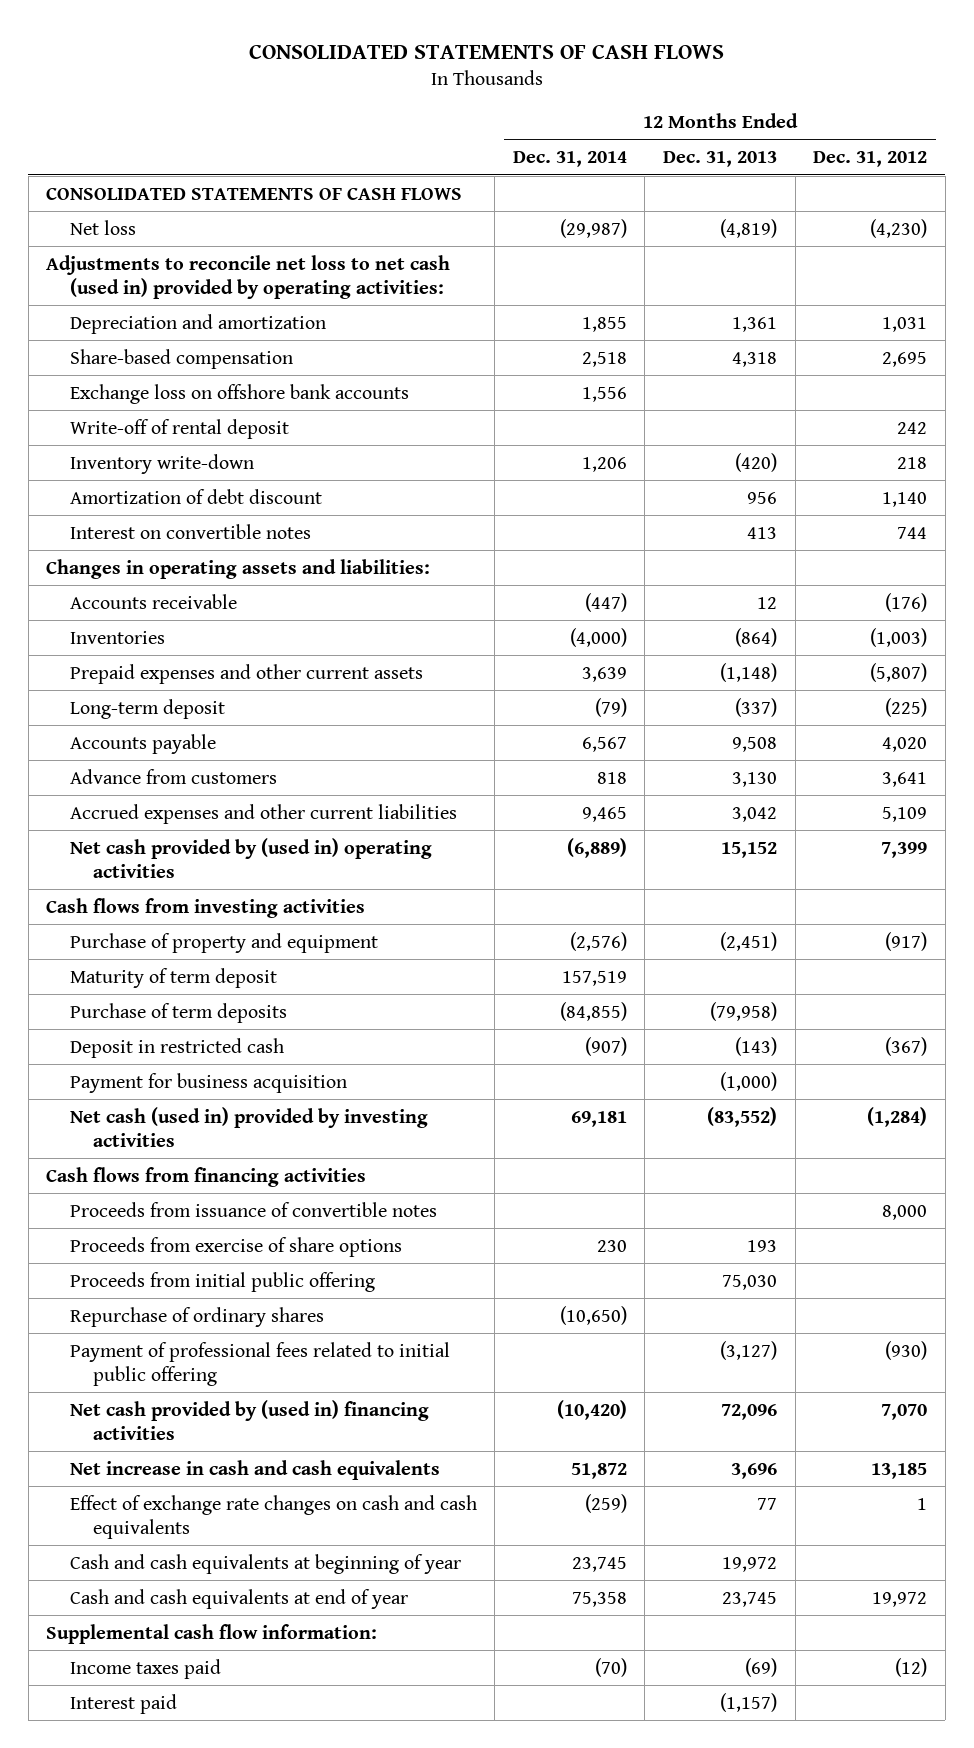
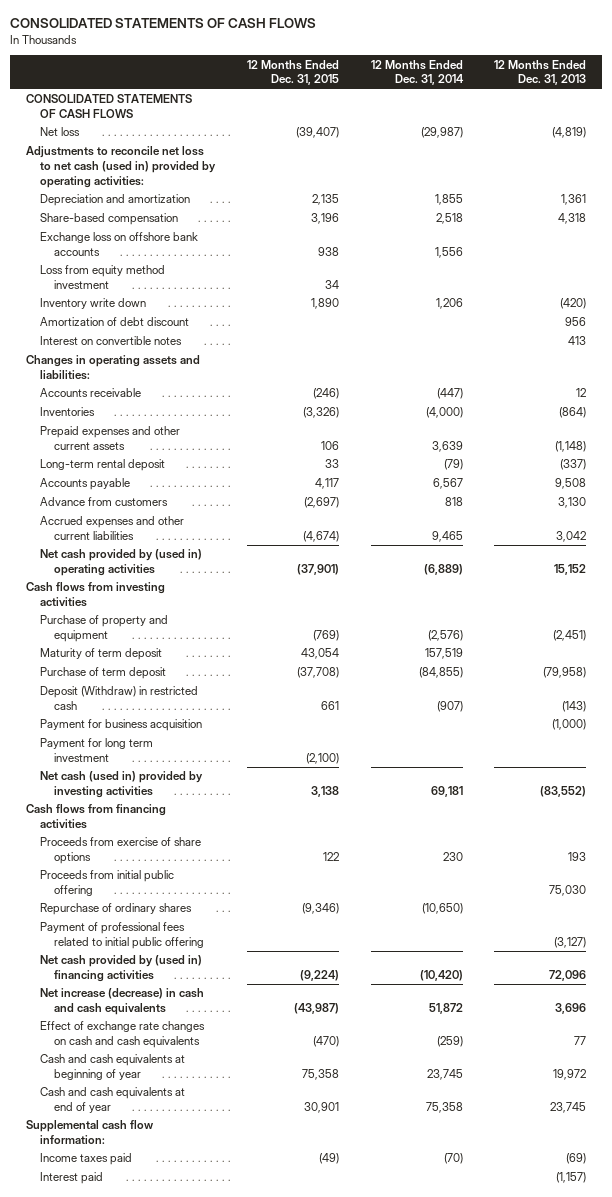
[813,151,928,168] Dec. 31, 2012 -> none
none -> [246,59,339,86] 12 Months Ended Dec. 31, 2015
[69,418,289,439] Write-off of rental deposit -> none
none -> [40,265,166,290] Loss from equity method investment
[69,453,254,474] Inventory write-down -> [40,298,147,310] Inventory write down
[69,698,225,719] Long-term deposit -> [40,459,166,472] Long-term rental deposit
[69,1002,287,1023] Purchase of term deposits -> [40,667,167,680] Purchase of term deposit
[69,1037,284,1058] Deposit in restricted cash -> [40,686,199,711] Deposit (Withdraw) in restricted cash
none -> [40,738,154,763] Payment for long term investment
[69,1201,437,1217] Proceeds from issuance of convertible notes -> none
[69,1459,440,1480] Net increase in cash and cash equivalents -> [40,988,205,1016] Net increase (decrease) in cash and cash equivalents

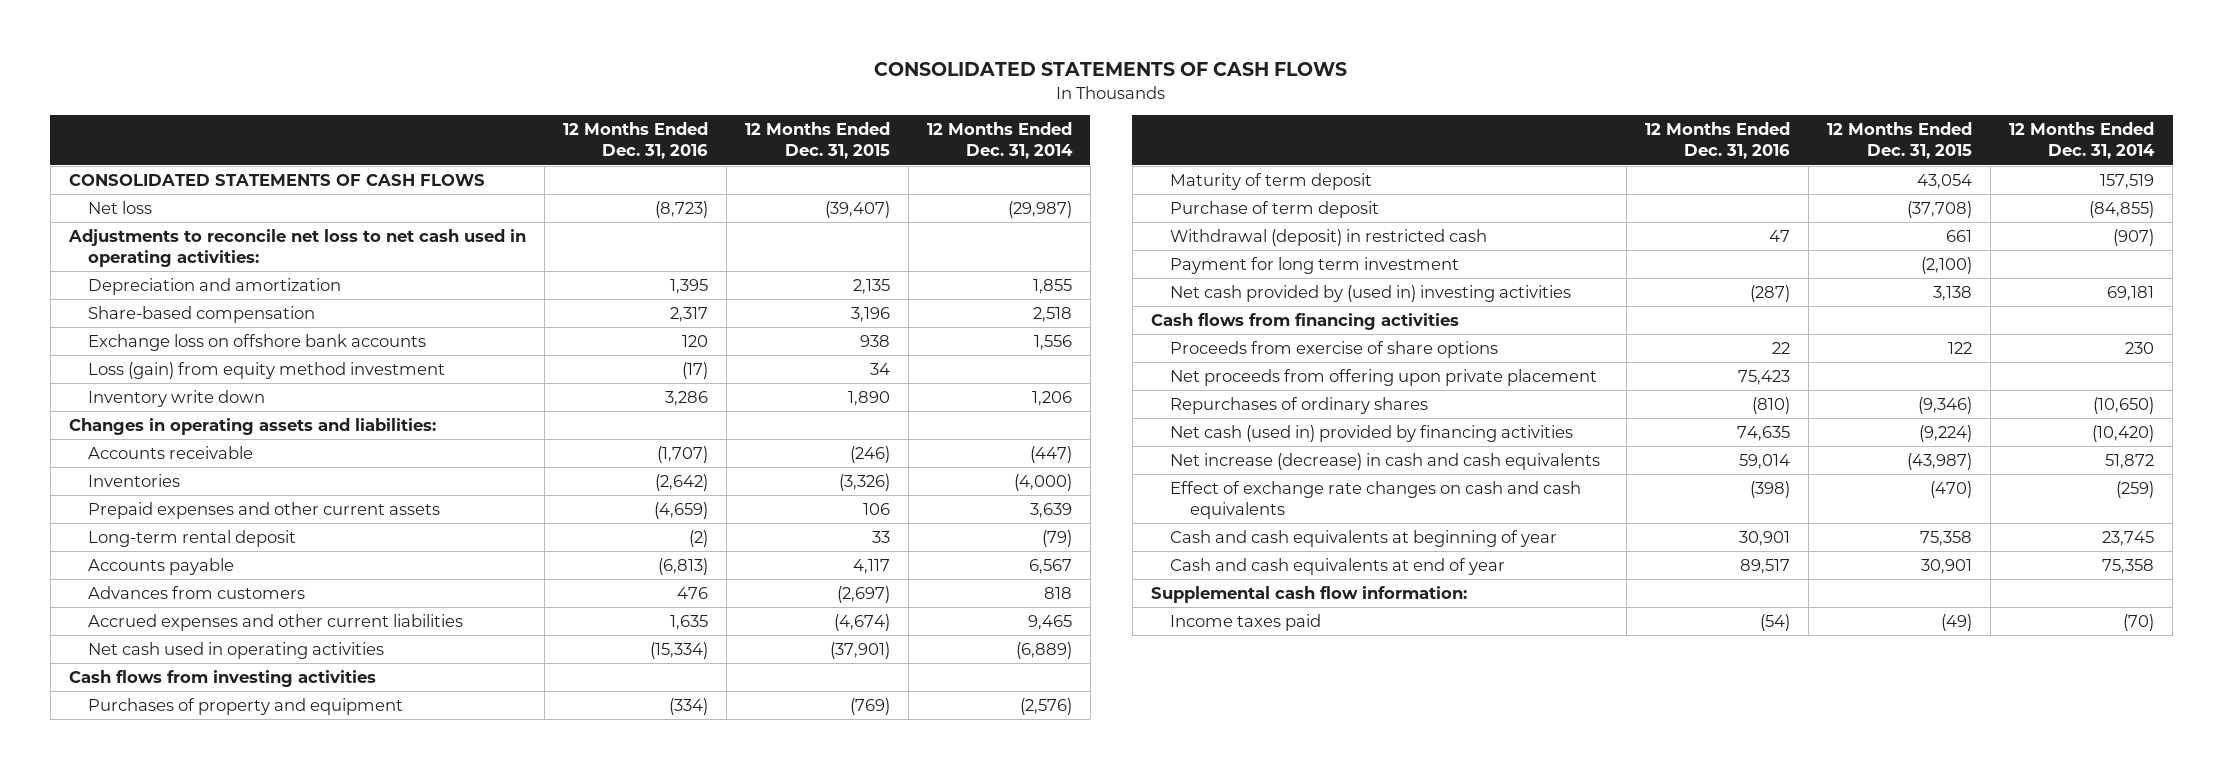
[494,59,587,86] 12 Months Ended Dec. 31, 2013 -> none
none -> [562,122,708,160] 12 Months Ended Dec. 31, 2016
[25,146,217,189] Adjustments to reconcile net loss to net cash (used in) provided by operating activities: -> [67,228,526,268] Adjustments to reconcile net loss to net cash used in operating activities:
[40,265,166,290] Loss from equity method investment -> [88,361,446,379] Loss (gain) from equity method investment
[40,317,190,327] Amortization of debt discount -> none
[40,336,183,346] Interest on convertible notes -> none
[40,497,169,507] Advance from customers -> [88,585,306,599] Advances from customers
[40,549,203,577] Net cash provided by (used in) operating activities -> [88,641,385,659] Net cash used in operating activities
[40,615,169,643] Purchase of property and equipment -> [88,697,404,715] Purchases of property and equipment
[40,719,203,732] Payment for business acquisition -> none
[40,686,199,711] Deposit (Withdraw) in restricted cash -> [1170,228,1488,246] Withdrawal (deposit) in restricted cash
[40,771,204,799] Net cash (used in) provided by investing activities -> [1170,284,1572,302] Net cash provided by (used in) investing activities
[40,870,175,897] Proceeds from initial public offering -> none
[40,922,205,950] Payment of professional fees related to initial public offering -> none
none -> [1170,368,1598,386] Net proceeds from offering upon private placement
[40,903,193,916] Repurchase of ordinary shares -> [1170,396,1429,414] Repurchases of ordinary shares
[40,955,203,983] Net cash provided by (used in) financing activities -> [1170,424,1574,442] Net cash (used in) provided by financing activities
[40,1172,104,1185] Interest paid -> none

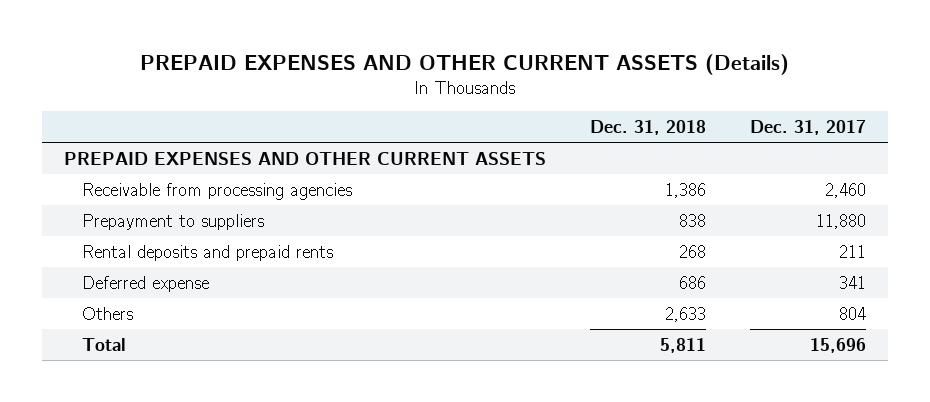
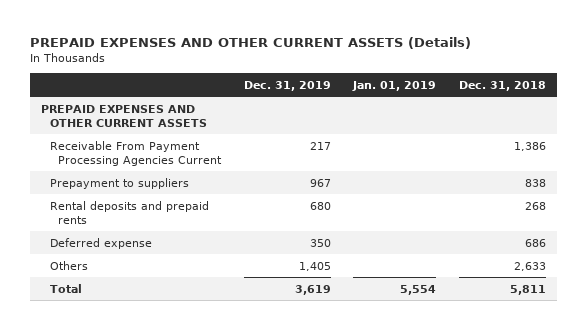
[749,119,866,135] Dec. 31, 2017 -> none
none -> [243,80,331,91] Dec. 31, 2019
none -> [352,80,437,91] Jan. 01, 2019
[82,182,353,200] Receivable from processing agencies -> [49,140,223,166] Receivable From Payment Processing Agencies Current

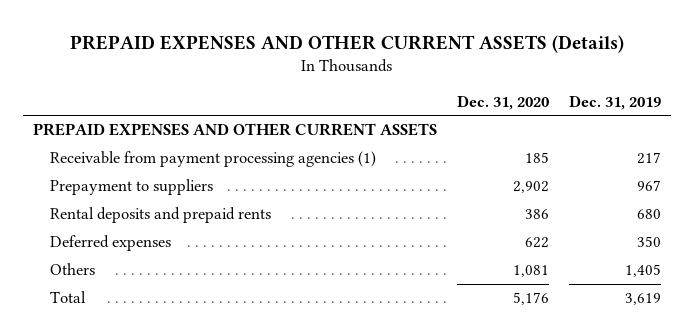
[352,80,437,91] Jan. 01, 2019 -> none
[459,80,547,91] Dec. 31, 2018 -> none
none -> [457,94,550,110] Dec. 31, 2020
[49,140,223,166] Receivable From Payment Processing Agencies Current -> [49,151,376,168] Receivable from payment processing agencies (1)
[49,237,152,249] Deferred expense -> [49,235,171,252] Deferred expenses

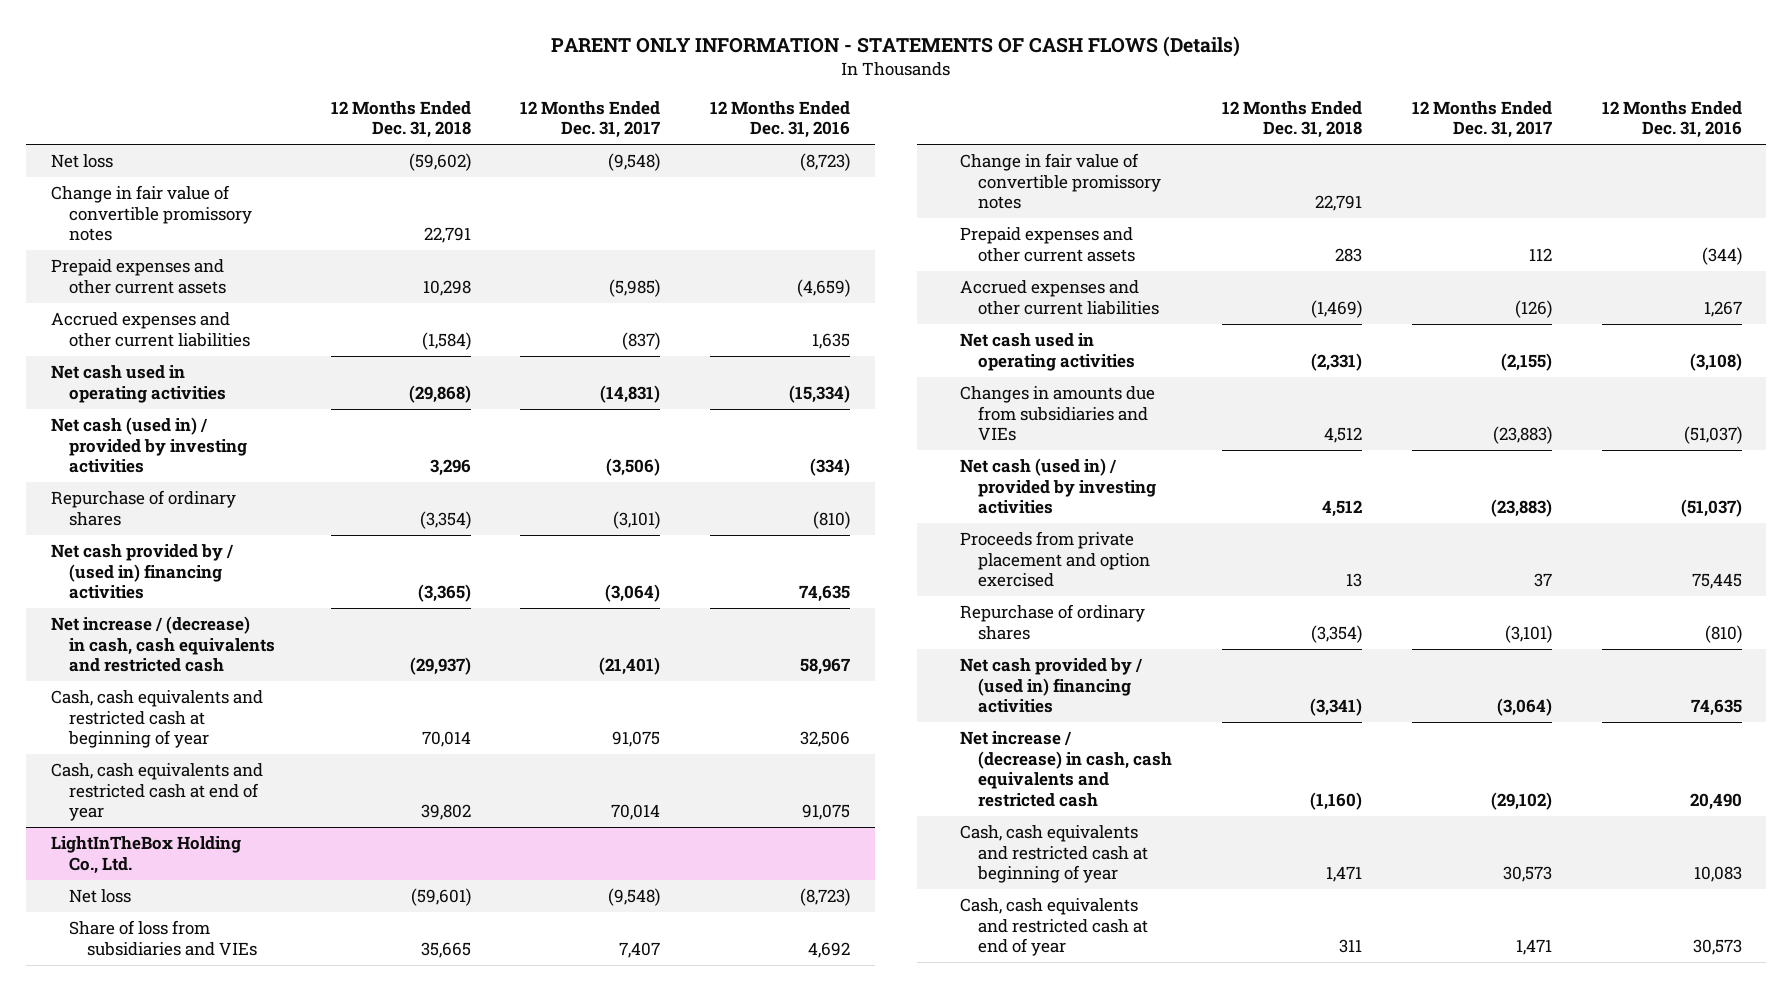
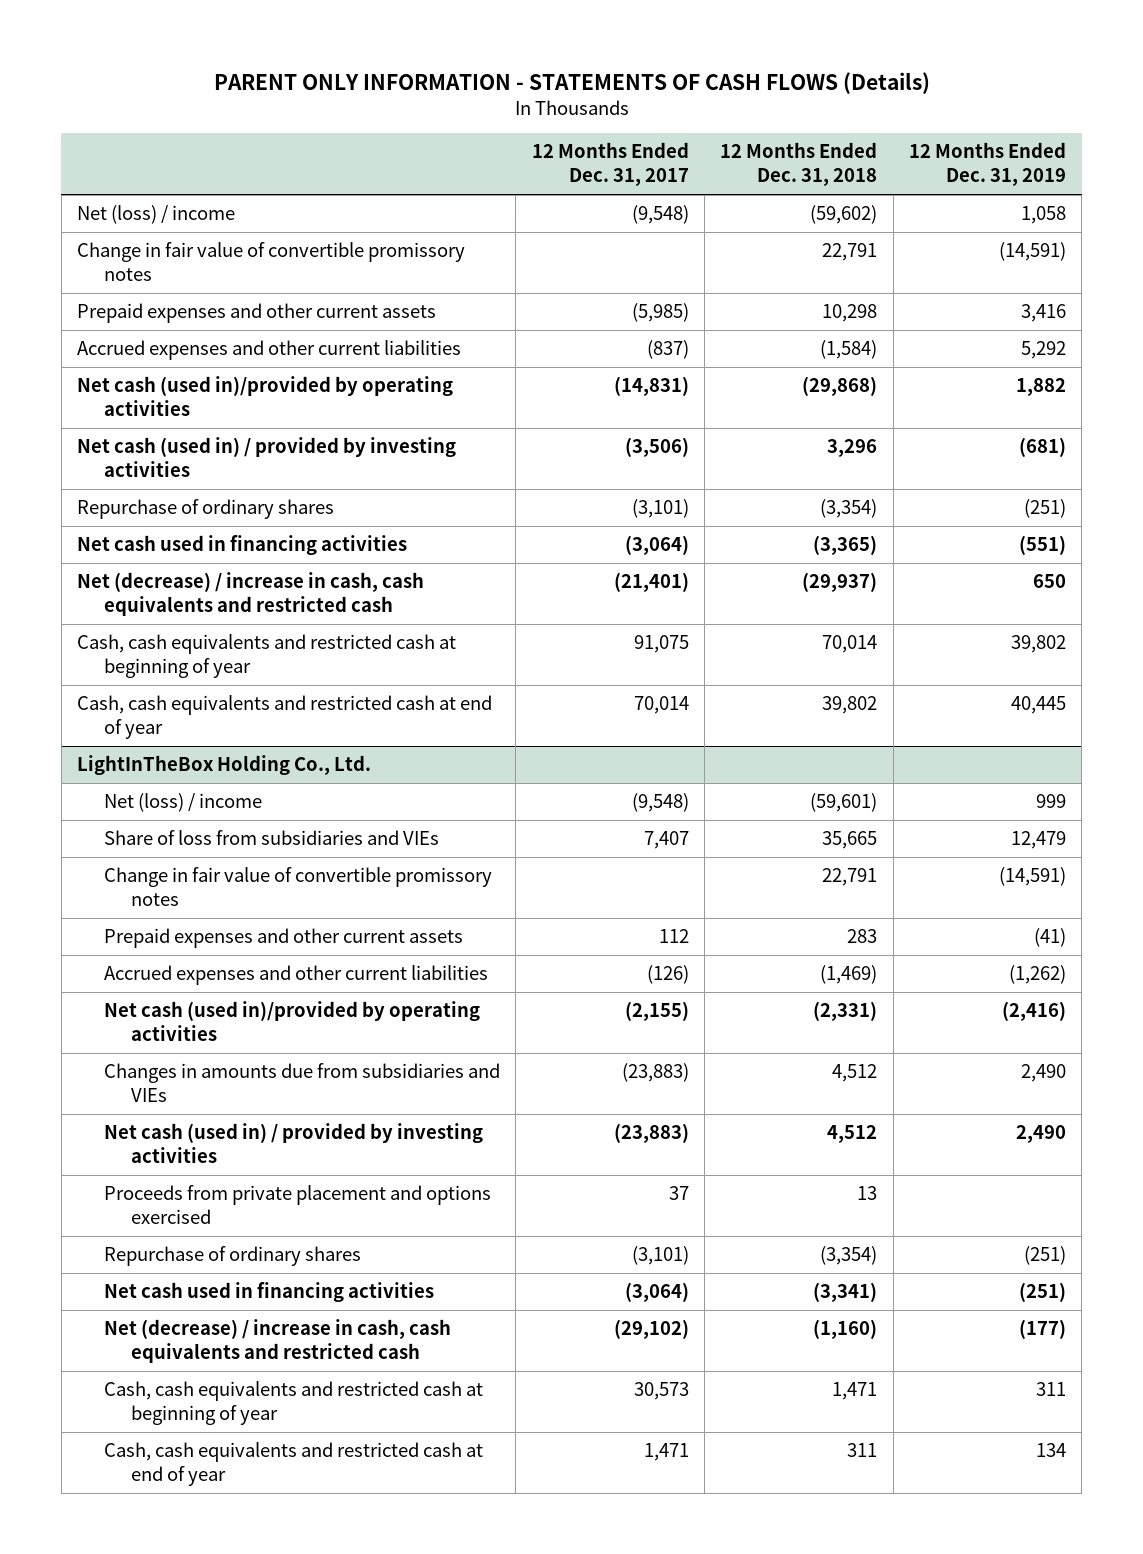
[710,100,851,139] 12 Months Ended Dec. 31, 2016 -> none
none -> [908,142,1066,187] 12 Months Ended Dec. 31, 2019
[50,154,113,169] Net loss -> [77,205,236,225] Net (loss) / income
[50,365,226,403] Net cash used in operating activities -> [77,376,454,417] Net cash (used in)/provided by operating activities
[50,544,234,600] Net cash provided by / (used in) financing activities -> [77,535,408,556] Net cash used in financing activities
[50,616,275,673] Net increase / (decrease) in cash, cash equivalents and restricted cash -> [77,572,425,617] Net (decrease) / increase in cash, cash equivalents and restricted cash
[68,889,131,904] Net loss -> [104,793,263,813] Net (loss) / income
[960,333,1136,371] Net cash used in operating activities -> [104,1001,481,1042] Net cash (used in)/provided by operating activities
[960,531,1151,588] Proceeds from private placement and option exercised -> [104,1185,492,1225] Proceeds from private placement and options exercised
[960,658,1144,714] Net cash provided by / (used in) financing activities -> [104,1282,435,1303] Net cash used in financing activities
[960,731,1173,807] Net increase / (decrease) in cash, cash equivalents and restricted cash -> [104,1319,452,1364] Net (decrease) / increase in cash, cash equivalents and restricted cash

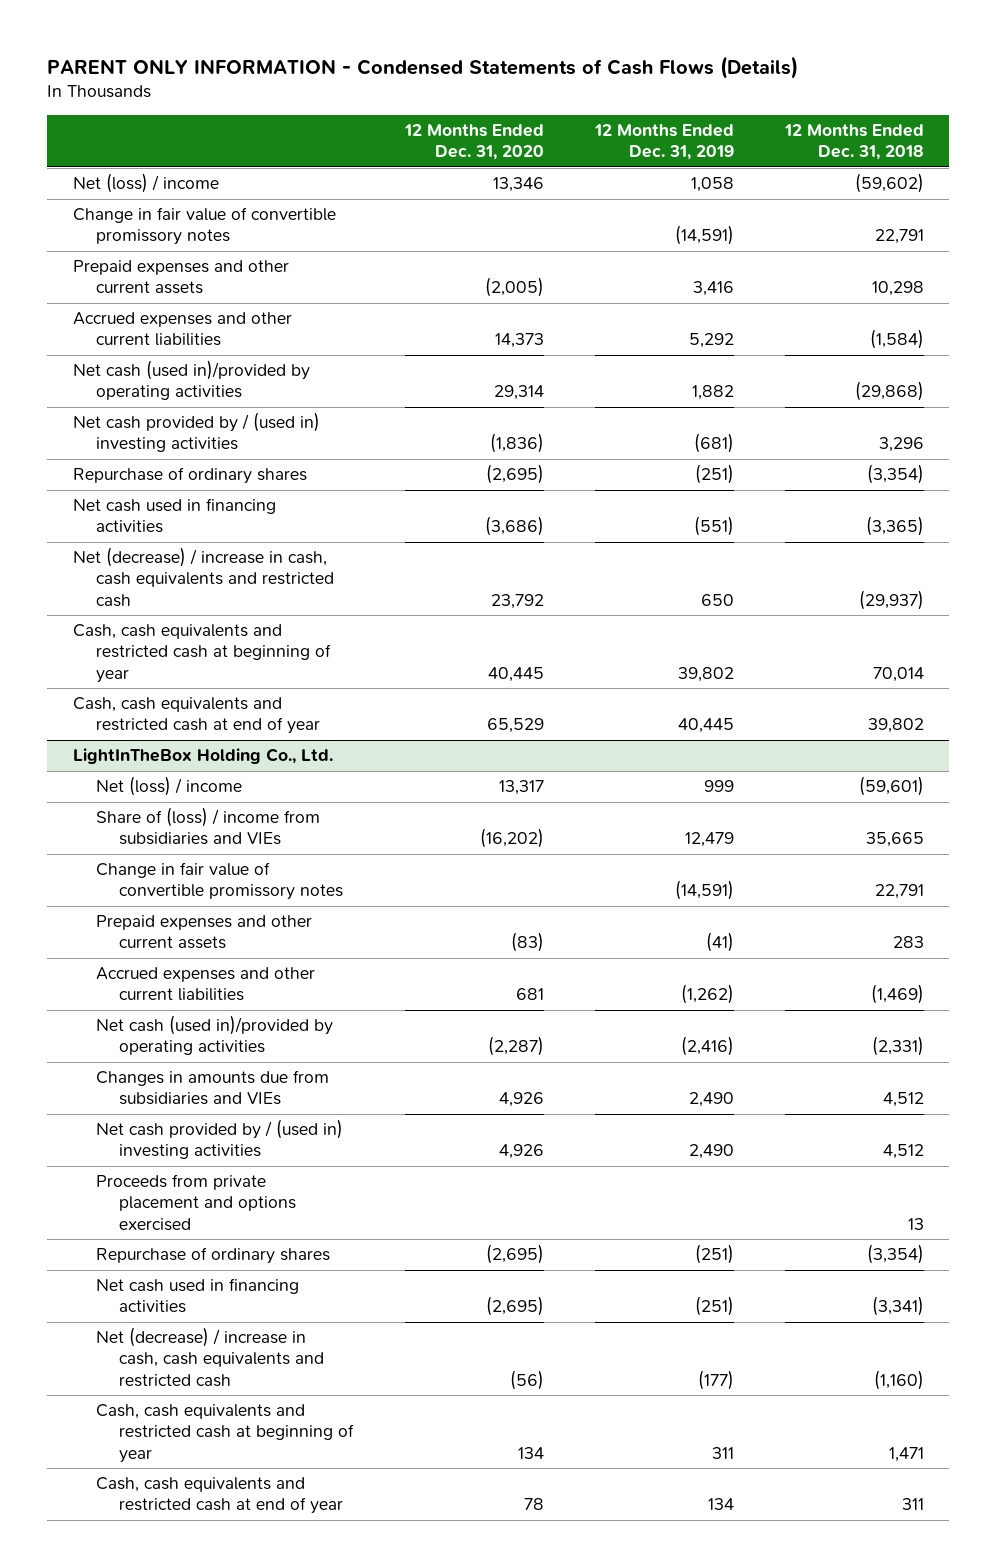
[213,71,930,94] PARENT ONLY INFORMATION - STATEMENTS OF CASH FLOWS (Details) -> [47,55,799,79] PARENT ONLY INFORMATION - Condensed Statements of Cash Flows (Details)
[531,142,689,187] 12 Months Ended Dec. 31, 2017 -> none
none -> [403,124,544,161] 12 Months Ended Dec. 31, 2020
[77,437,457,478] Net cash (used in) / provided by investing activities -> [72,412,320,453] Net cash provided by / (used in) investing activities
[104,830,440,846] Share of loss from subsidiaries and VIEs -> [95,807,320,846] Share of (loss) / income from subsidiaries and VIEs
[104,1123,484,1164] Net cash (used in) / provided by investing activities -> [95,1119,343,1160] Net cash provided by / (used in) investing activities

